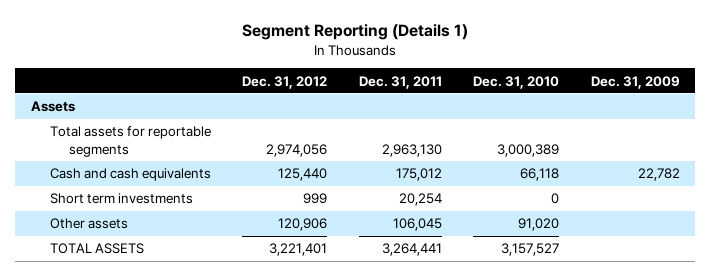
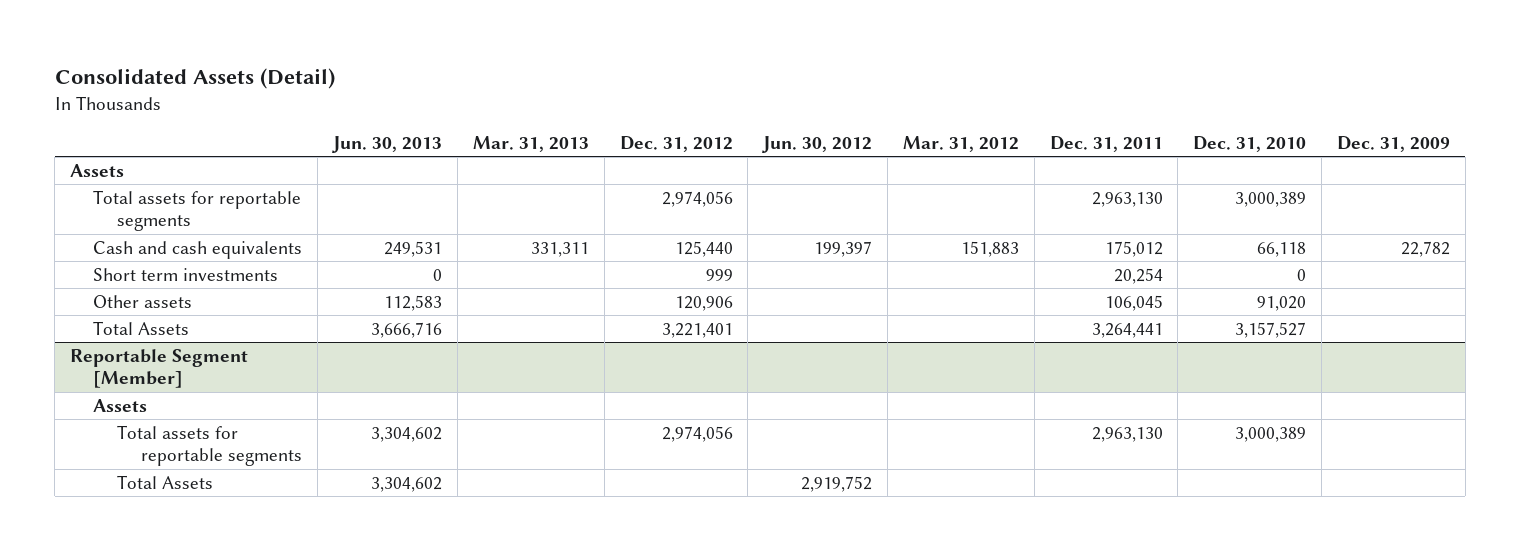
[242,24,469,41] Segment Reporting (Details 1) -> [54,68,335,90] Consolidated Assets (Detail)
none -> [332,135,443,153] Jun. 30, 2013
none -> [472,135,589,152] Mar. 31, 2013
none -> [762,135,873,153] Jun. 30, 2012
none -> [902,135,1019,152] Mar. 31, 2012
[49,243,144,255] TOTAL ASSETS -> [93,320,190,335] Total Assets
none -> [69,348,248,389] Reportable Segment [Member]
none -> [93,398,148,412] Assets
none -> [117,424,302,467] Total assets for reportable segments
none -> [117,474,214,489] Total Assets

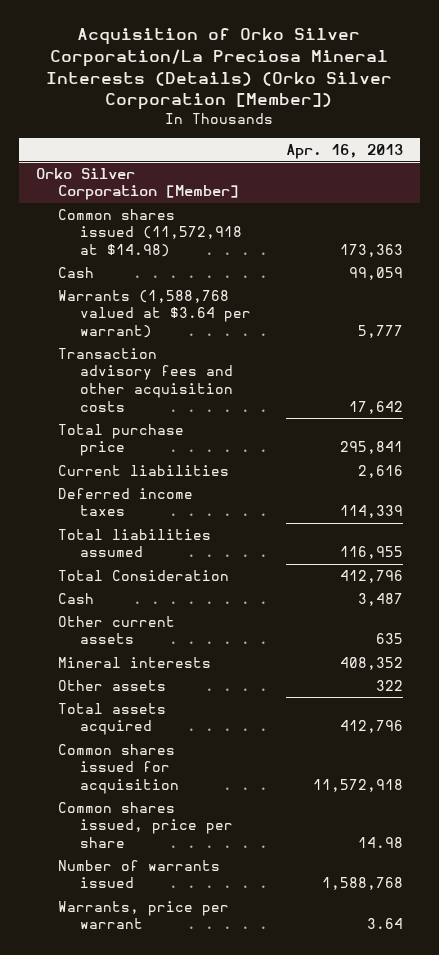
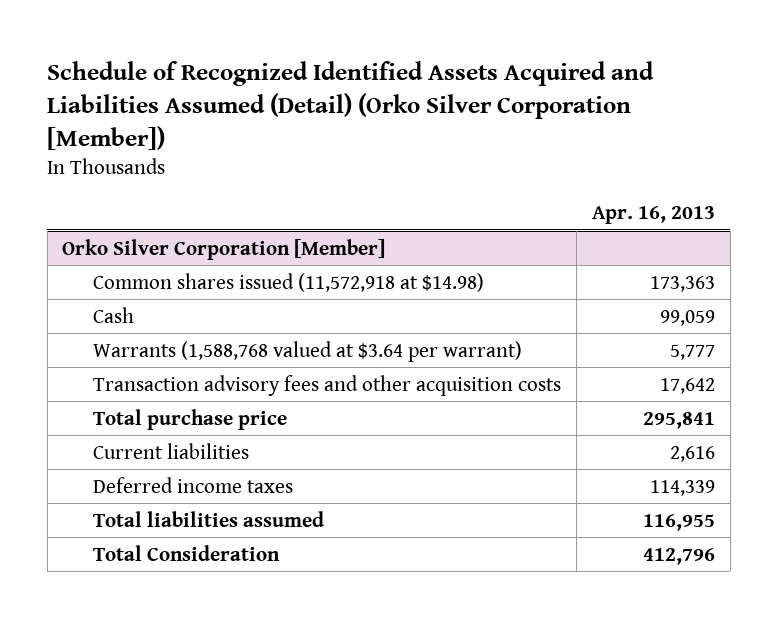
[46,28,393,111] Acquisition of Orko Silver Corporation/La Preciosa Mineral Interests (Details) (Orko Silver Corporation [Member]) -> [47,60,655,150] Schedule of Recognized Identified Assets Acquired and Liabilities Assumed (Detail) (Orko Silver Corporation [Member])
[58,592,95,604] Cash -> none
[58,615,176,645] Other current assets -> none
[58,656,212,668] Mineral interests -> none
[58,679,167,691] Other assets -> none
[58,702,167,736] Total assets acquired -> none
[58,743,180,795] Common shares issued for acquisition -> none
[58,801,234,849] Common shares issued, price per share -> none
[58,859,221,889] Number of warrants issued -> none
[58,900,230,930] Warrants, price per warrant -> none

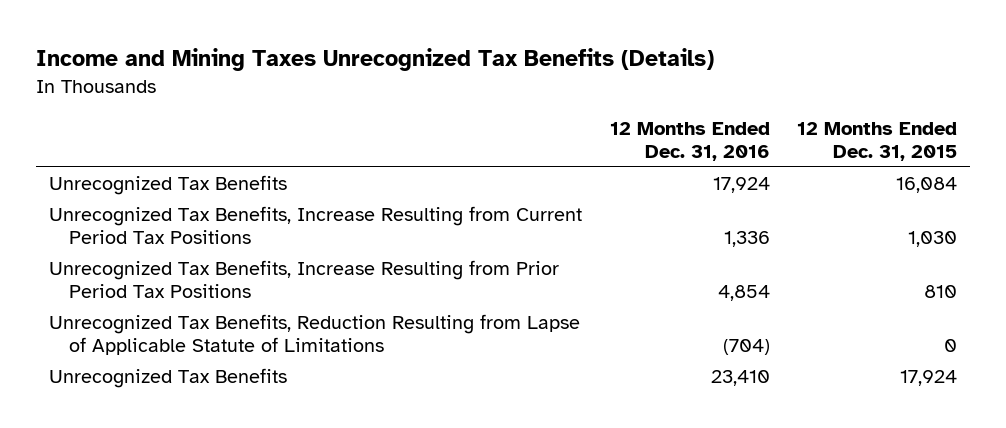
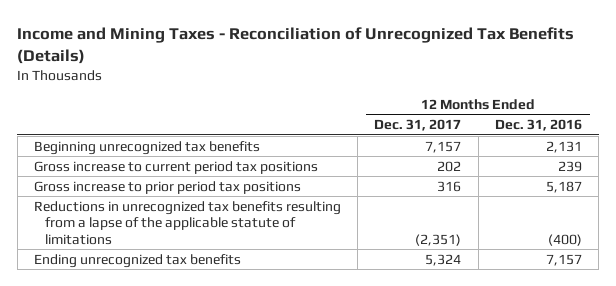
[35,48,714,72] Income and Mining Taxes Unrecognized Tax Benefits (Details) -> [17,27,575,65] Income and Mining Taxes - Reconciliation of Unrecognized Tax Benefits (Details)
[796,121,957,161] 12 Months Ended Dec. 31, 2015 -> none
none -> [374,119,462,132] Dec. 31, 2017
[49,175,288,196] Unrecognized Tax Benefits -> [33,140,260,155] Beginning unrecognized tax benefits
[712,177,770,194] 17,924 -> [546,140,583,153] 2,131
[49,206,583,245] Unrecognized Tax Benefits, Increase Resulting from Current Period Tax Positions -> [33,160,318,174] Gross increase to current period tax positions
[723,231,770,248] 1,336 -> [558,160,583,172] 239
[49,260,560,299] Unrecognized Tax Benefits, Increase Resulting from Prior Period Tax Positions -> [33,180,301,194] Gross increase to prior period tax positions
[717,285,770,302] 4,854 -> [546,180,583,193] 5,187
[49,314,581,356] Unrecognized Tax Benefits, Reduction Resulting from Lapse of Applicable Statute of Limitations -> [33,200,341,245] Reductions in unrecognized tax benefits resulting from a lapse of the applicable statute of limitations
[722,339,770,356] (704) -> [548,233,583,246] (400)
[49,368,288,389] Unrecognized Tax Benefits -> [33,253,241,268] Ending unrecognized tax benefits
[710,370,770,387] 23,410 -> [546,253,583,266] 7,157

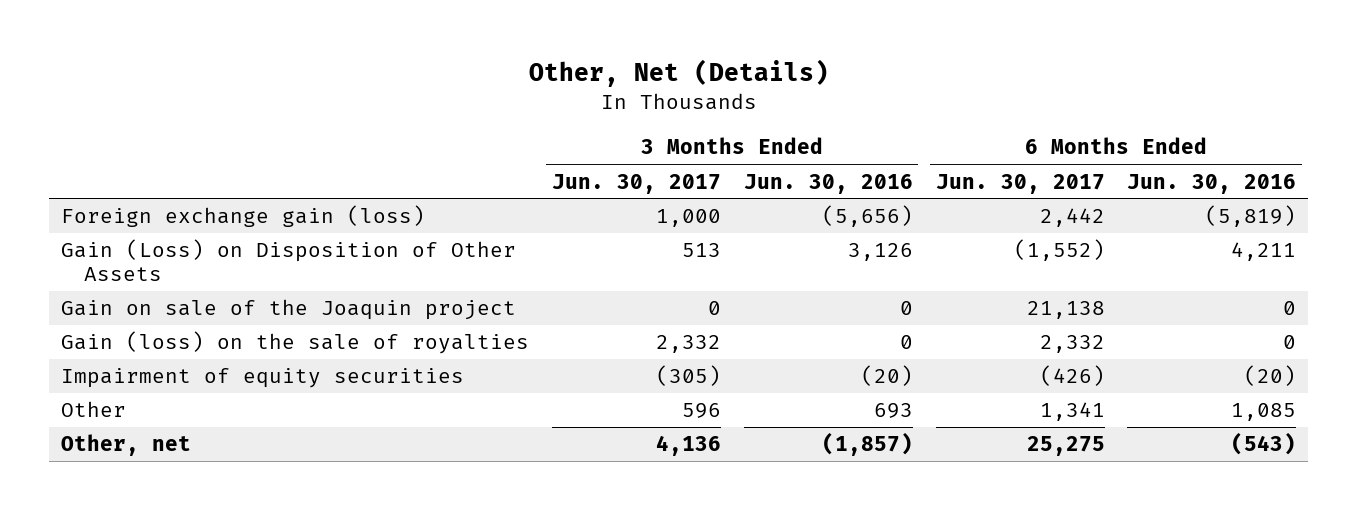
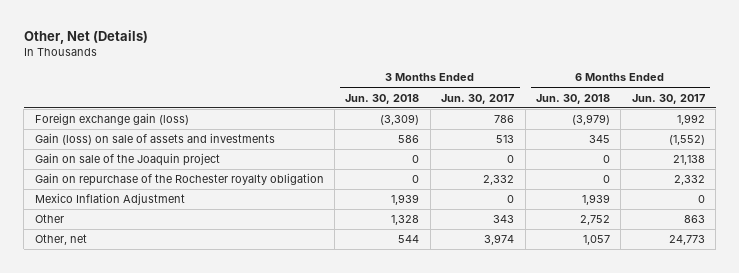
[743,173,913,194] Jun. 30, 2016 -> none
[1127,173,1297,194] Jun. 30, 2016 -> none
none -> [345,93,420,104] Jun. 30, 2018
none -> [535,93,610,104] Jun. 30, 2018
[655,209,721,228] 1,000 -> [494,115,515,124] 786
[1039,208,1105,228] 2,442 -> [676,114,705,126] 1,992
[60,239,516,282] Gain (Loss) on Disposition of Other Assets -> [34,133,275,146] Gain (loss) on sale of assets and investments
[60,368,464,389] Impairment of equity securities -> none
[60,331,529,355] Gain (loss) on the sale of royalties -> [34,173,324,187] Gain on repurchase of the Rochester royalty obligation
none -> [34,193,185,206] Mexico Inflation Adjustment
[681,403,721,419] 596 -> [493,215,515,224] 343
[1039,402,1105,422] 1,341 -> [683,215,705,224] 863
[655,435,721,457] 4,136 -> [484,234,515,246] 3,974
[1026,436,1105,457] 25,275 -> [668,235,705,246] 24,773

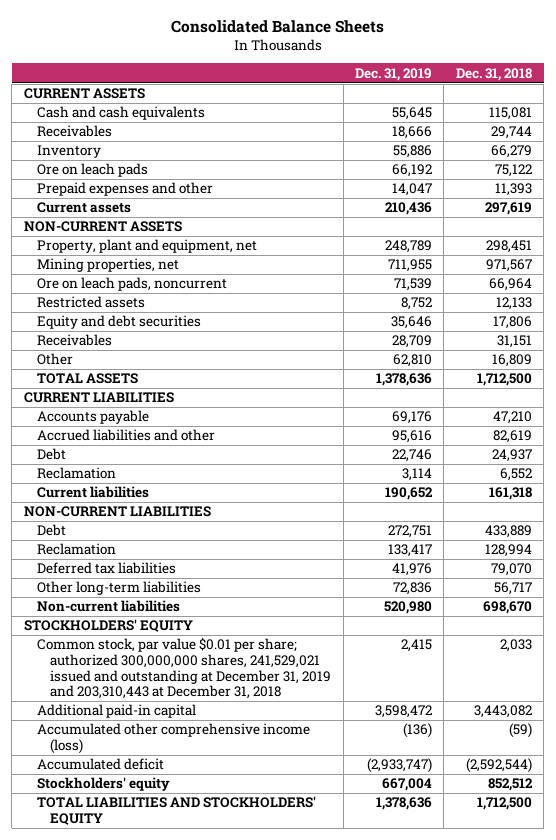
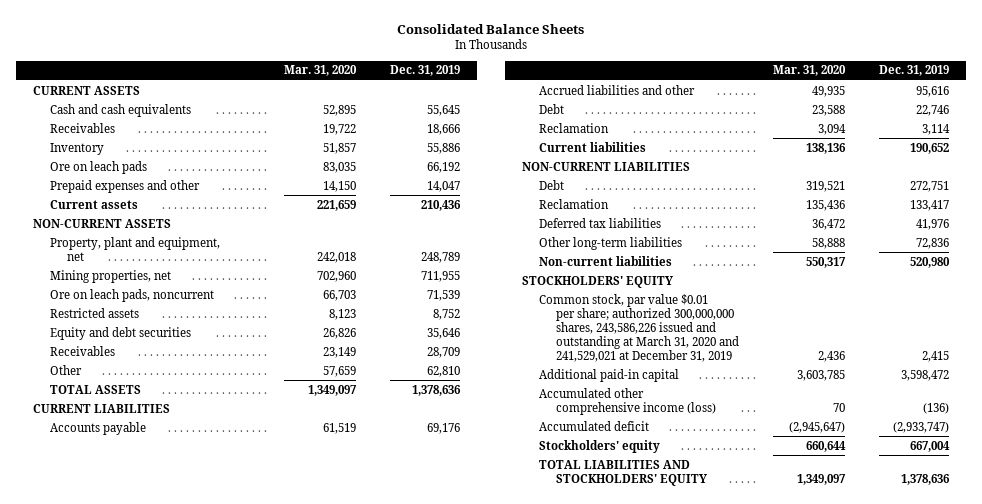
[455,67,532,81] Dec. 31, 2018 -> none
none -> [284,65,358,77] Mar. 31, 2020
[36,637,332,700] Common stock, par value $0.01 per share; authorized 300,000,000 shares, 241,529,021 issued and outstanding at December 31, 2019 and 203,310,443 at December 31, 2018 -> [539,293,740,362] Common stock, par value $0.01 per share; authorized 300,000,000 shares, 243,586,226 issued and outstanding at March 31, 2020 and 241,529,021 at December 31, 2019

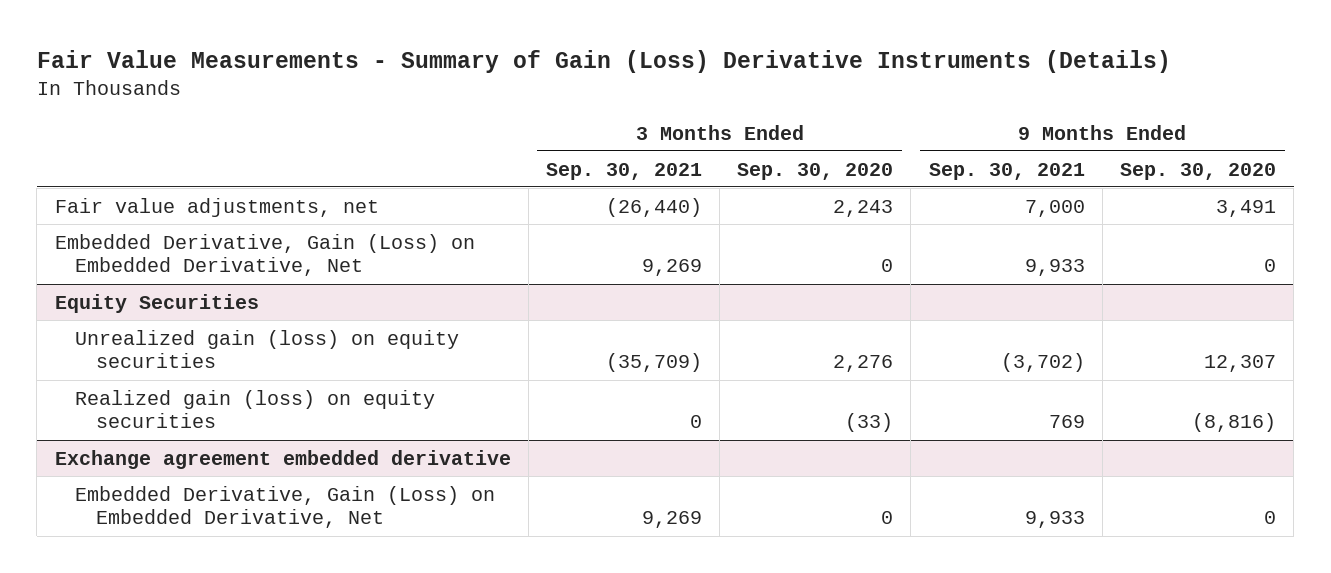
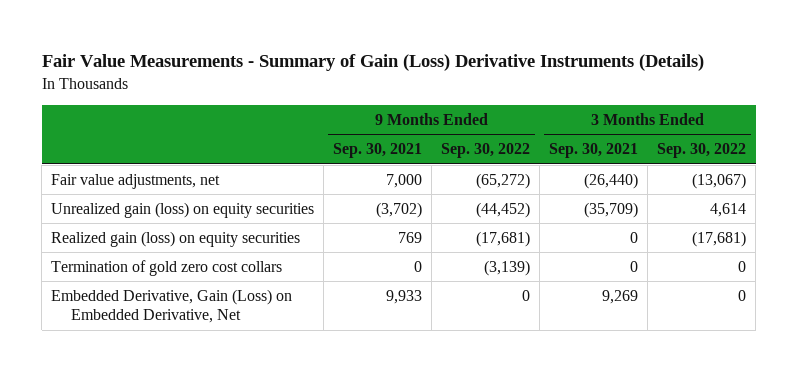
[737,162,894,180] Sep. 30, 2020 -> none
[1119,162,1276,180] Sep. 30, 2020 -> none
none -> [441,143,531,159] Sep. 30, 2022
none -> [657,143,747,159] Sep. 30, 2022
[54,233,475,277] Embedded Derivative, Gain (Loss) on Embedded Derivative, Net -> none
[54,293,259,313] Equity Securities -> none
[54,449,511,469] Exchange agreement embedded derivative -> none
none -> [51,259,283,276] Termination of gold zero cost collars

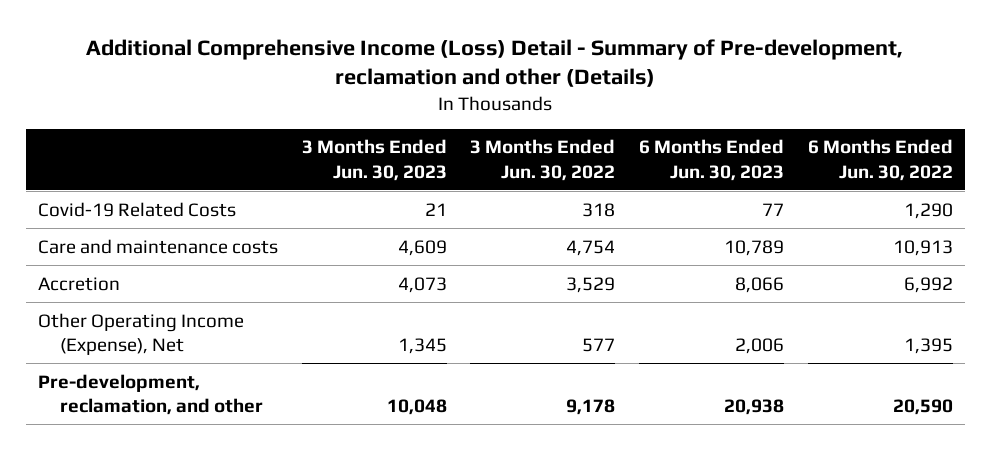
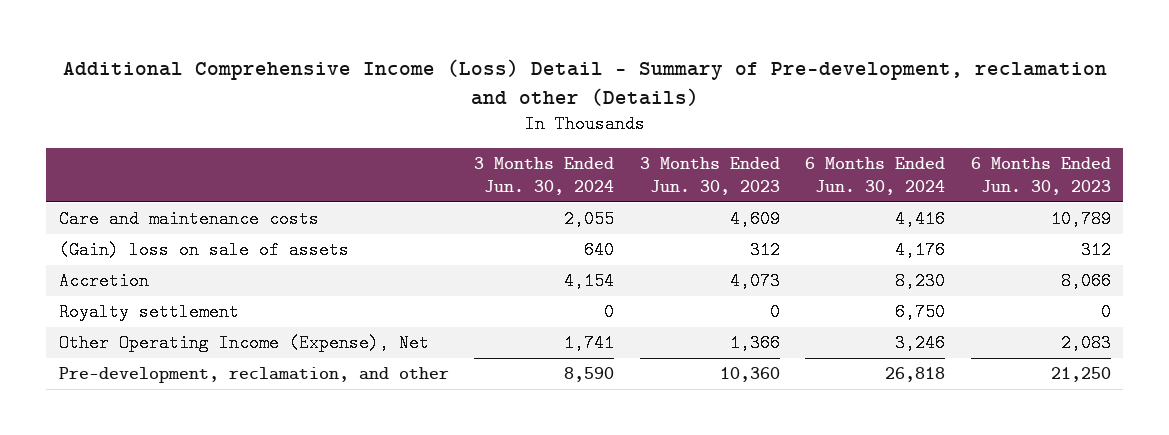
[470,139,616,181] 3 Months Ended Jun. 30, 2022 -> none
[808,139,954,181] 6 Months Ended Jun. 30, 2022 -> none
none -> [474,157,615,195] 3 Months Ended Jun. 30, 2024
none -> [805,157,946,195] 6 Months Ended Jun. 30, 2024
[37,201,236,217] Covid-19 Related Costs -> none
none -> [58,241,349,260] (Gain) loss on sale of assets
none -> [58,303,239,322] Royalty settlement
[397,337,447,354] 1,345 -> [729,334,780,353] 1,366
[735,337,785,354] 2,006 -> [1060,334,1111,353] 2,083
[386,398,447,415] 10,048 -> [719,367,780,383] 10,360
[724,398,785,415] 20,938 -> [1050,367,1111,383] 21,250

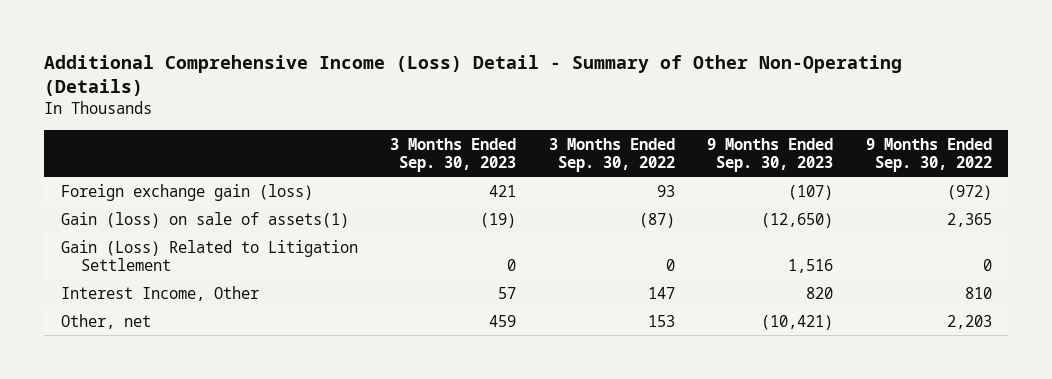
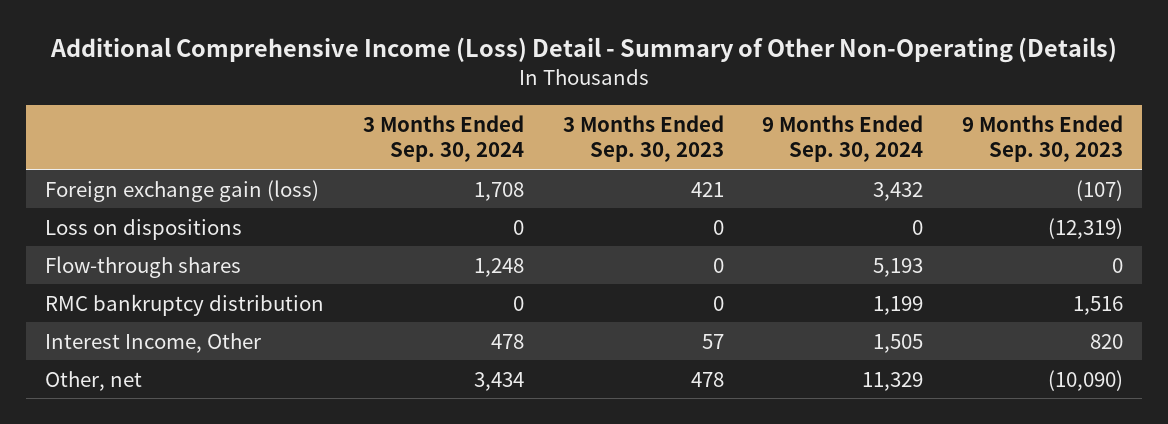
[548,137,675,172] 3 Months Ended Sep. 30, 2022 -> none
[865,137,992,172] 9 Months Ended Sep. 30, 2022 -> none
none -> [362,114,524,163] 3 Months Ended Sep. 30, 2024
none -> [762,114,924,163] 9 Months Ended Sep. 30, 2024
[60,211,349,228] Gain (loss) on sale of assets(1) -> [45,218,243,240] Loss on dispositions
[480,212,517,228] (19) -> [712,219,724,235] 0
[761,212,834,228] (12,650) -> [1048,217,1124,239] (12,319)
none -> [45,255,242,278] Flow-through shares
[60,239,358,271] Gain (Loss) Related to Litigation Settlement -> [45,293,325,316] RMC bankruptcy distribution
[489,314,517,327] 459 -> [690,371,724,387] 478
[761,314,834,330] (10,421) -> [1048,369,1124,391] (10,090)

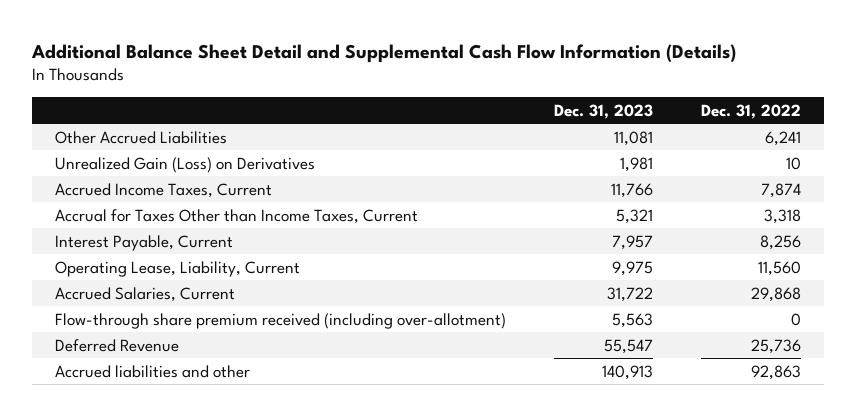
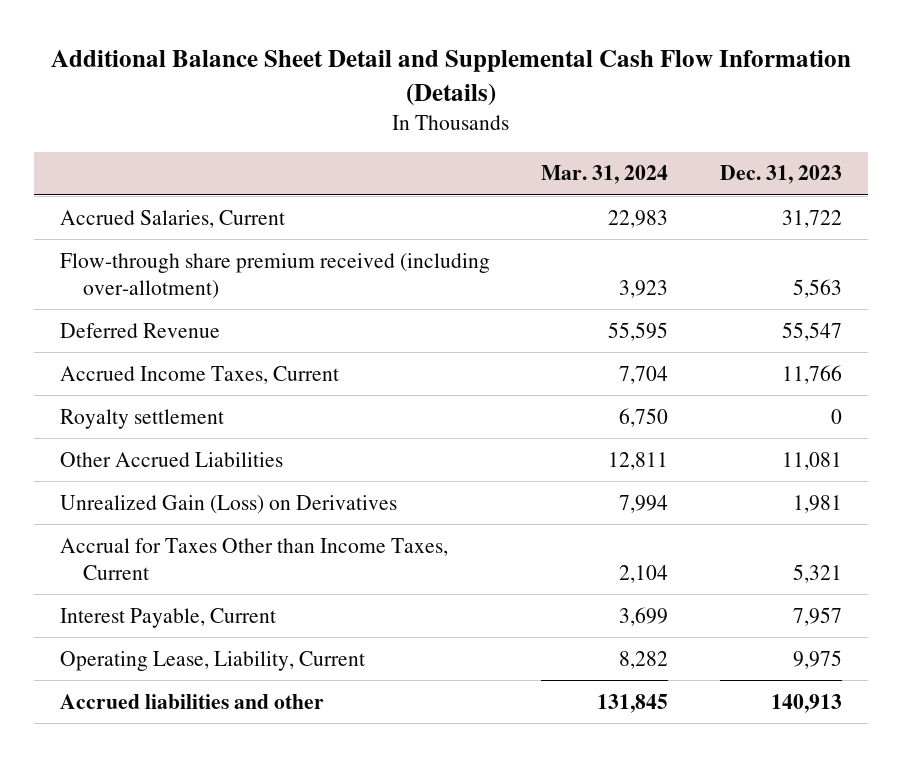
[700,103,801,119] Dec. 31, 2022 -> none
none -> [541,165,669,185] Mar. 31, 2024
[55,286,236,302] Accrued Salaries, Current -> [59,209,285,228] Accrued Salaries, Current
[55,312,507,329] Flow-through share premium received (including over-allotment) -> [59,252,490,300] Flow-through share premium received (including over-allotment)
[55,338,180,352] Deferred Revenue -> [59,322,220,338] Deferred Revenue
[55,182,273,198] Accrued Income Taxes, Current -> [59,365,339,384] Accrued Income Taxes, Current
none -> [59,408,224,429] Royalty settlement

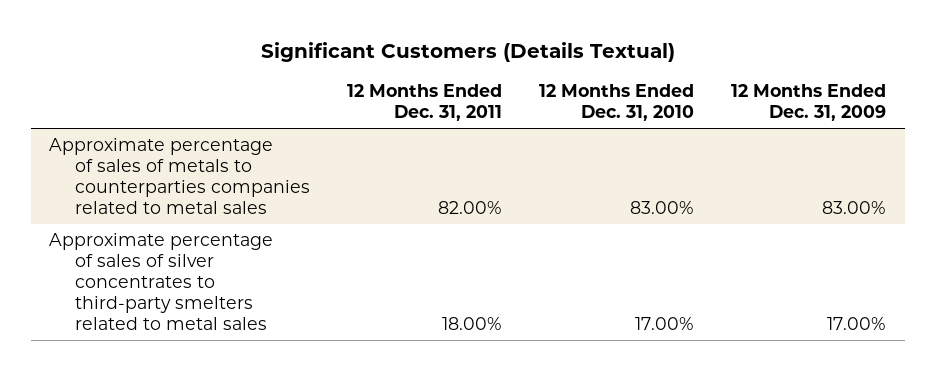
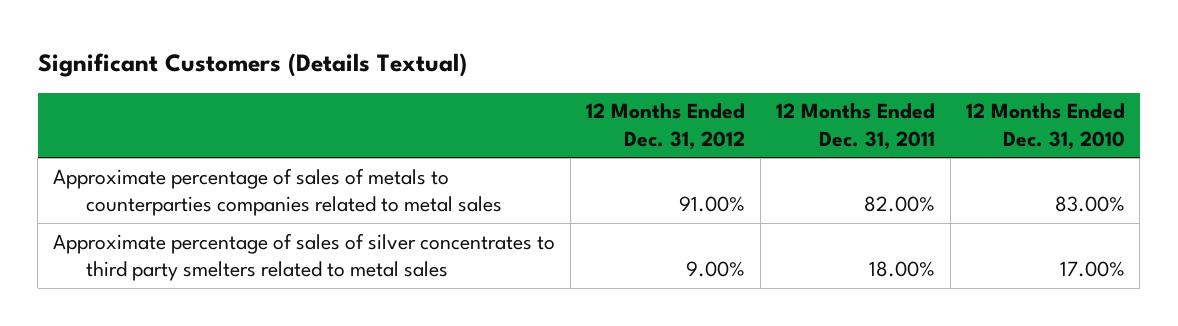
[731,84,887,122] 12 Months Ended Dec. 31, 2009 -> none
none -> [585,103,745,150] 12 Months Ended Dec. 31, 2012
[49,232,274,331] Approximate percentage of sales of silver concentrates to third-party smelters related to metal sales -> [52,232,555,282] Approximate percentage of sales of silver concentrates to third party smelters related to metal sales

